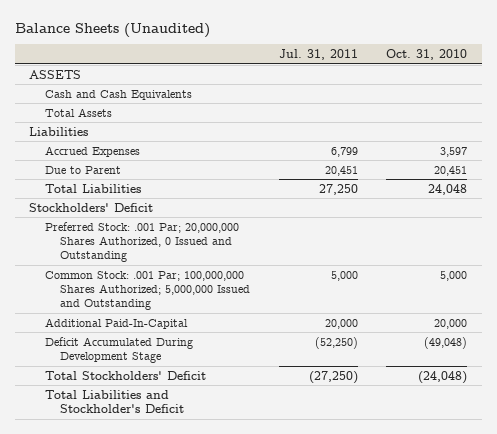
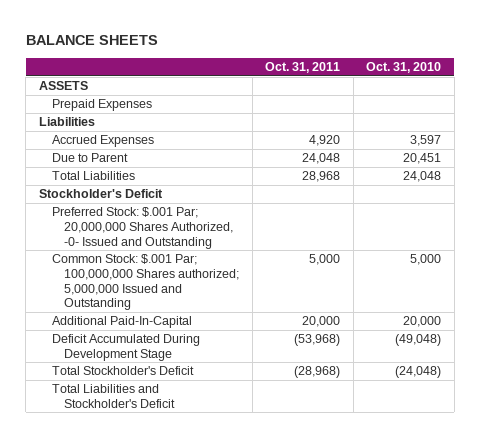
[14,22,210,38] Balance Sheets (Unaudited) -> [25,35,158,46] BALANCE SHEETS
[278,49,358,61] Jul. 31, 2011 -> none
none -> [265,62,341,74] Oct. 31, 2011
[44,89,192,100] Cash and Cash Equivalents -> none
[44,107,112,117] Total Assets -> none
none -> [51,99,152,112] Prepaid Expenses
[29,202,154,212] Stockholders' Deficit -> [38,189,163,199] Stockholder's Deficit
[44,221,239,263] Preferred Stock: .001 Par; 20,000,000 Shares Authorized, 0 Issued and Outstanding -> [51,207,234,249] Preferred Stock: $.001 Par; 20,000,000 Shares Authorized, -0- Issued and Outstanding
[44,270,251,311] Common Stock: .001 Par; 100,000,000 Shares Authorized; 5,000,000 Issued and Outstanding -> [51,254,240,311] Common Stock: $.001 Par; 100,000,000 Shares authorized; 5,000,000 Issued and Outstanding
[44,370,206,380] Total Stockholders' Deficit -> [51,366,194,376] Total Stockholder's Deficit

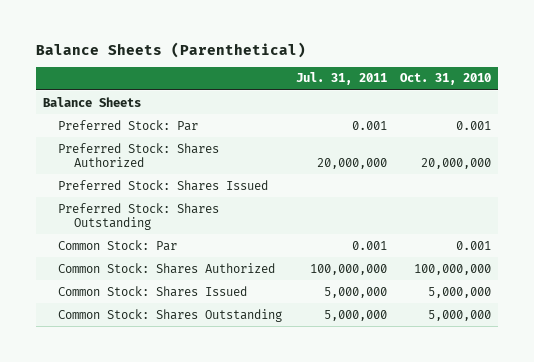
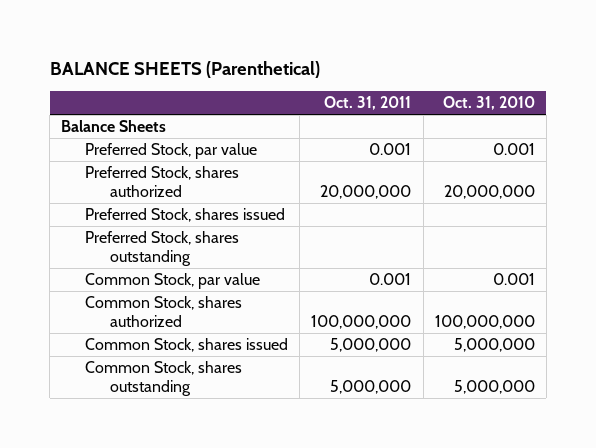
[35,41,306,58] Balance Sheets (Parenthetical) -> [49,60,320,78] BALANCE SHEETS (Parenthetical)
[295,72,387,86] Jul. 31, 2011 -> none
none -> [324,96,412,111] Oct. 31, 2011
[58,119,199,131] Preferred Stock: Par -> [85,143,258,160] Preferred Stock, par value
[58,142,220,167] Preferred Stock: Shares Authorized -> [85,166,240,198] Preferred Stock, shares authorized
[58,179,269,191] Preferred Stock: Shares Issued -> [85,208,286,223] Preferred Stock, shares issued
[58,202,220,230] Preferred Stock: Shares Outstanding -> [85,231,240,267] Preferred Stock, shares outstanding
[58,239,178,251] Common Stock: Par -> [85,273,261,290] Common Stock, par value
[58,262,276,274] Common Stock: Shares Authorized -> [85,296,243,328] Common Stock, shares authorized
[58,285,248,297] Common Stock: Shares Issued -> [85,338,289,353] Common Stock, shares issued
[58,308,283,322] Common Stock: Shares Outstanding -> [85,361,243,397] Common Stock, shares outstanding

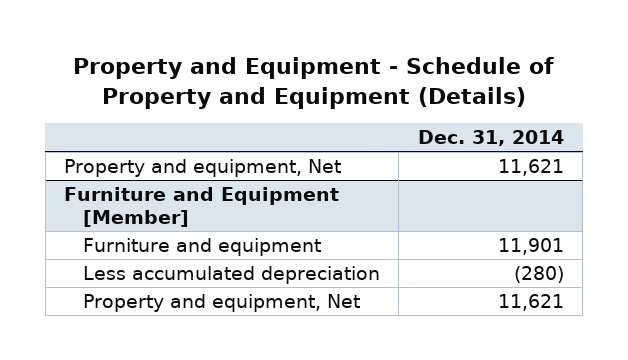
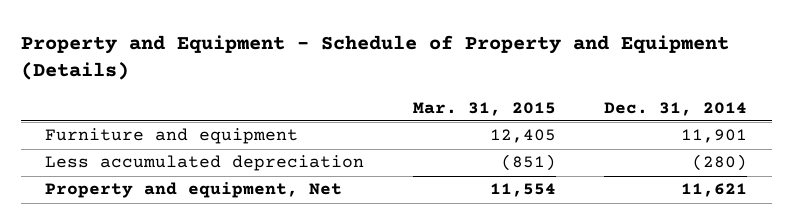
none -> [412,101,556,116] Mar. 31, 2015
[64,159,342,178] Property and equipment, Net -> none
[64,187,340,228] Furniture and Equipment [Member] -> none

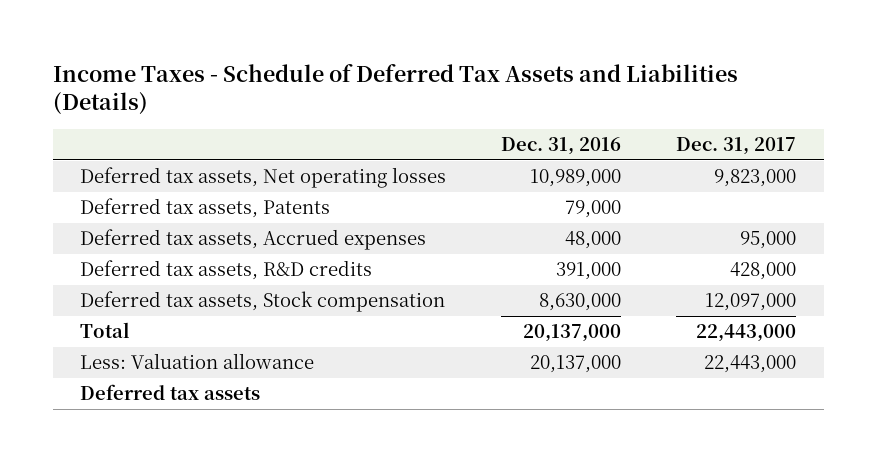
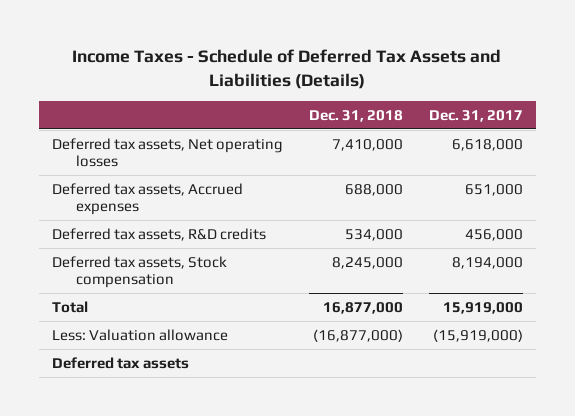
[501,137,622,156] Dec. 31, 2016 -> none
none -> [308,109,403,122] Dec. 31, 2018
[80,198,331,219] Deferred tax assets, Patents -> none
[714,169,797,188] 9,823,000 -> [452,138,524,151] 6,618,000
[740,231,797,250] 95,000 -> [465,183,524,196] 651,000
[730,262,797,281] 428,000 -> [465,228,524,241] 456,000
[705,293,797,312] 12,097,000 -> [452,256,524,269] 8,194,000
[696,324,797,343] 22,443,000 -> [443,301,524,314] 15,919,000
[704,355,797,374] 22,443,000 -> [433,328,524,342] (15,919,000)

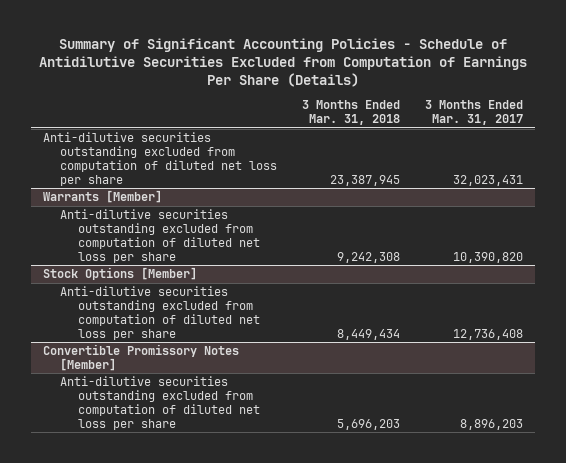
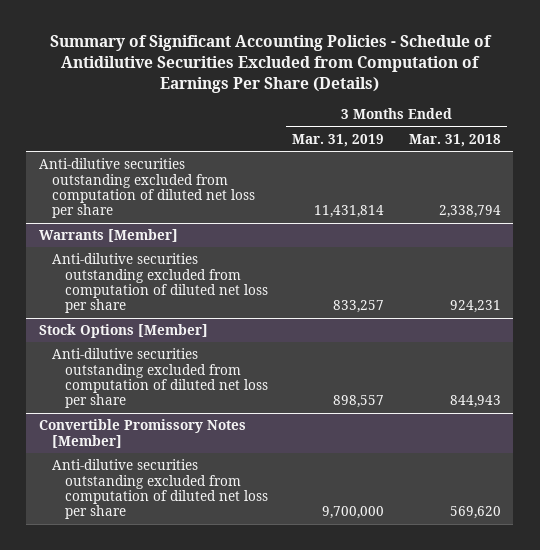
[425,100,524,126] 3 Months Ended Mar. 31, 2017 -> none
none -> [292,133,385,147] Mar. 31, 2019
[330,174,401,186] 23,387,945 -> [439,205,502,219] 2,338,794
[337,251,401,263] 9,242,308 -> [450,300,502,314] 924,231
[337,328,401,340] 8,449,434 -> [450,395,502,409] 844,943
[337,418,401,430] 5,696,203 -> [450,506,502,520] 569,620

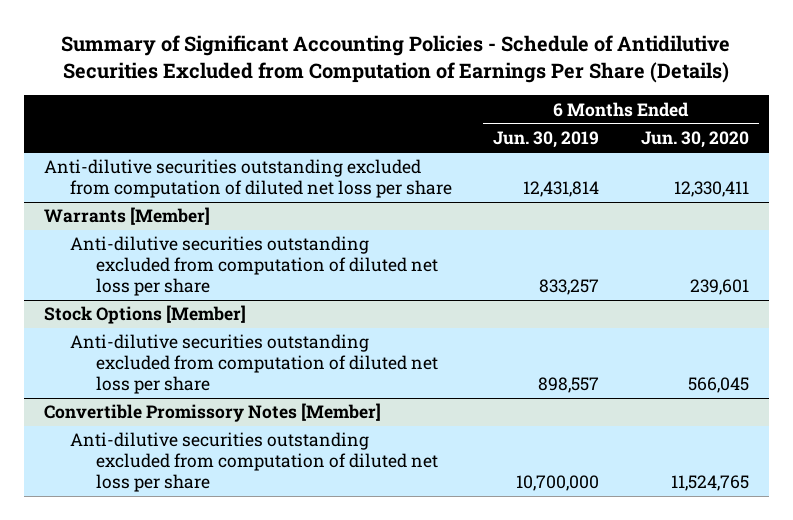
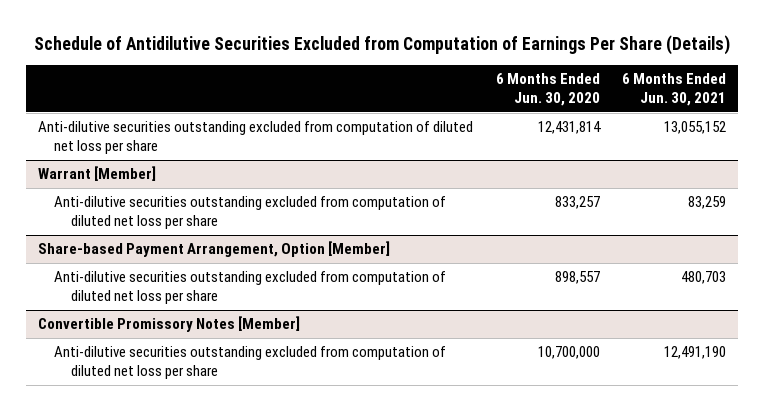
[61,34,731,83] Summary of Significant Accounting Policies - Schedule of Antidilutive Securities Excluded from Computation of Earnings Per Share (Details) -> [34,34,731,55] Schedule of Antidilutive Securities Excluded from Computation of Earnings Per Share (Details)
[493,131,600,149] Jun. 30, 2019 -> none
none -> [622,73,727,107] 6 Months Ended Jun. 30, 2021
[673,181,749,198] 12,330,411 -> [537,121,601,135] 12,431,814
[44,207,211,226] Warrants [Member] -> [37,166,156,182] Warrant [Member]
[689,279,749,296] 239,601 -> [554,196,600,210] 833,257
[44,305,247,325] Stock Options [Member] -> [37,241,390,258] Share-based Payment Arrangement, Option [Member]
[687,377,749,394] 566,045 -> [554,271,600,285] 898,557
[670,475,749,492] 11,524,765 -> [537,346,600,360] 10,700,000

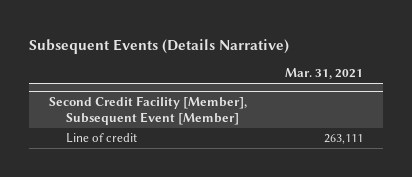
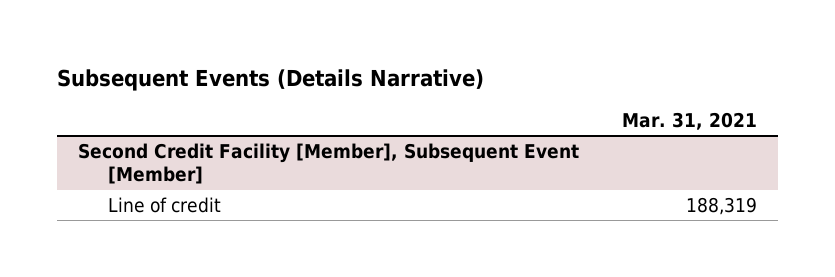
[324,134,364,145] 263,111 -> [685,197,757,216] 188,319

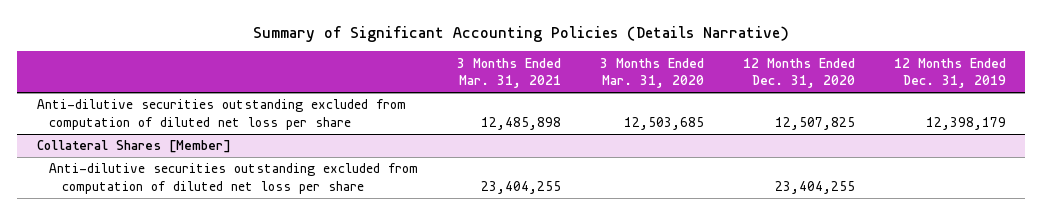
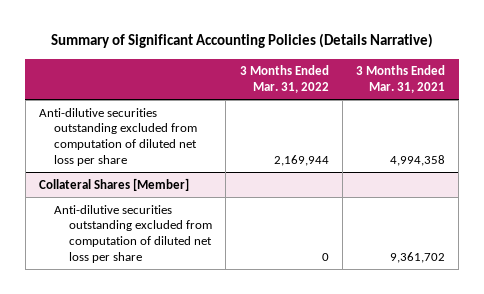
[599,57,704,89] 3 Months Ended Mar. 31, 2020 -> none
[742,57,855,89] 12 Months Ended Dec. 31, 2020 -> none
[893,57,1006,89] 12 Months Ended Dec. 31, 2019 -> none
none -> [239,65,329,94] 3 Months Ended Mar. 31, 2022
[481,116,562,130] 12,485,898 -> [389,155,445,167] 4,994,358
[481,180,562,194] 23,404,255 -> [389,252,445,264] 9,361,702

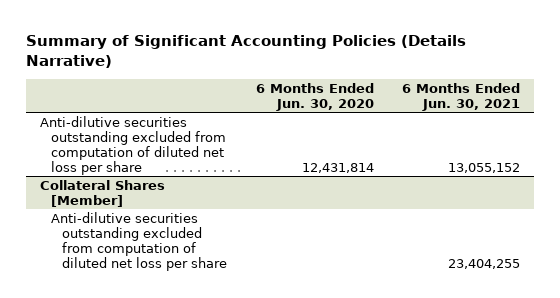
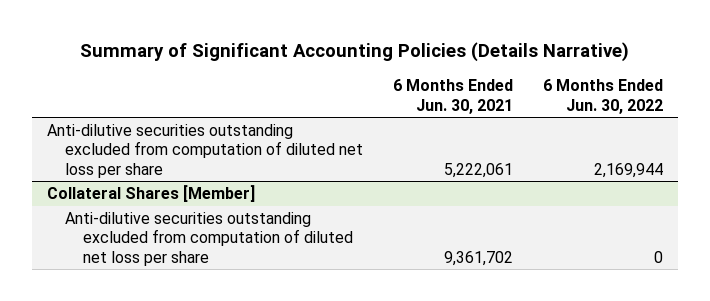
[255,82,374,111] 6 Months Ended Jun. 30, 2020 -> none
none -> [543,79,664,114] 6 Months Ended Jun. 30, 2022
[448,162,521,173] 13,055,152 -> [443,162,513,178] 5,222,061
[448,258,521,269] 23,404,255 -> [443,250,513,266] 9,361,702

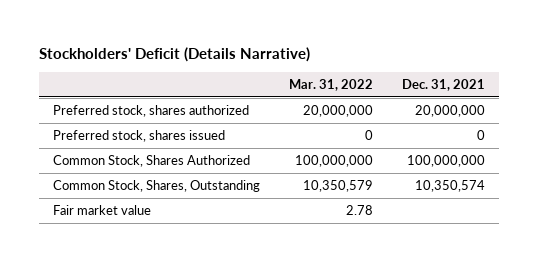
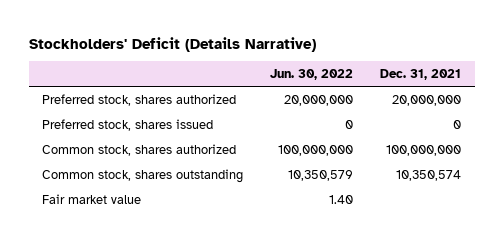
[289,79,374,92] Mar. 31, 2022 -> none
none -> [270,69,354,81] Jun. 30, 2022
[53,155,251,168] Common Stock, Shares Authorized -> [42,143,237,156] Common stock, shares authorized
[53,180,261,193] Common Stock, Shares, Outstanding -> [42,168,244,183] Common stock, shares outstanding

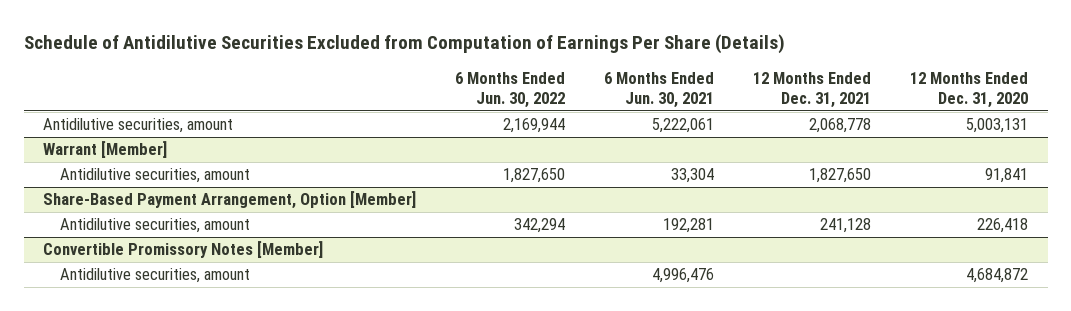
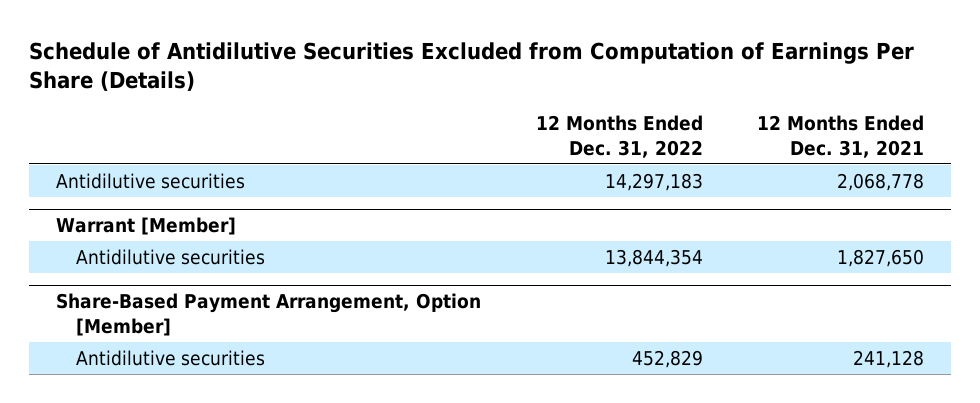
[455,71,566,109] 6 Months Ended Jun. 30, 2022 -> none
[604,71,715,109] 6 Months Ended Jun. 30, 2021 -> none
[910,71,1029,109] 12 Months Ended Dec. 31, 2020 -> none
none -> [535,115,703,158] 12 Months Ended Dec. 31, 2022
[43,118,234,134] Antidilutive securities, amount -> [56,172,246,189] Antidilutive securities
[60,168,251,184] Antidilutive securities, amount -> [75,248,265,265] Antidilutive securities
[43,241,324,259] Convertible Promissory Notes [Member] -> none
[60,268,251,284] Antidilutive securities, amount -> none
[60,218,251,234] Antidilutive securities, amount -> [75,349,265,366] Antidilutive securities

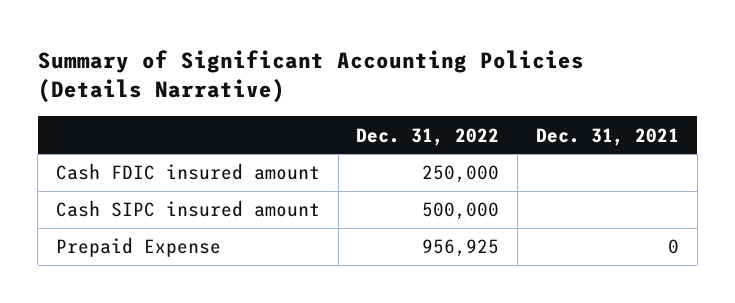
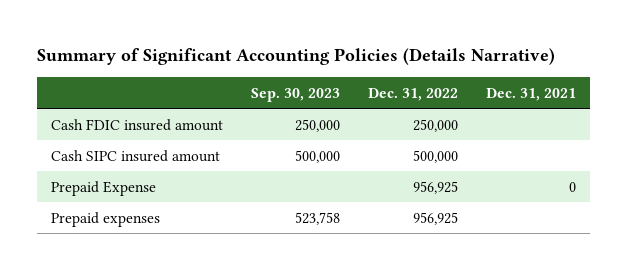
none -> [251,87,341,102] Sep. 30, 2023
none -> [51,211,161,227] Prepaid expenses

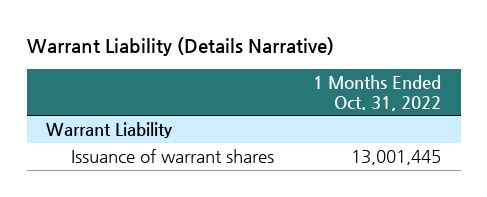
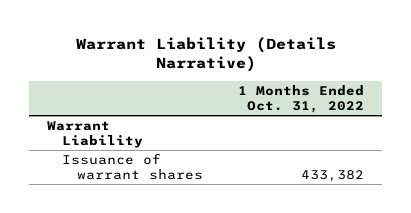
[351,150,442,166] 13,001,445 -> [301,170,365,183] 433,382

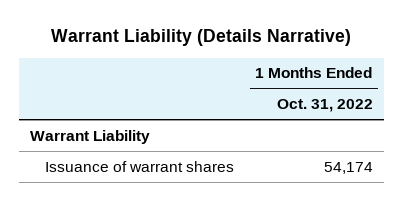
[301,170,365,183] 433,382 -> [323,161,373,174] 54,174

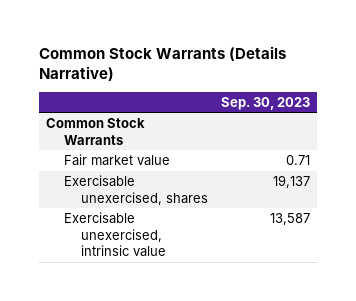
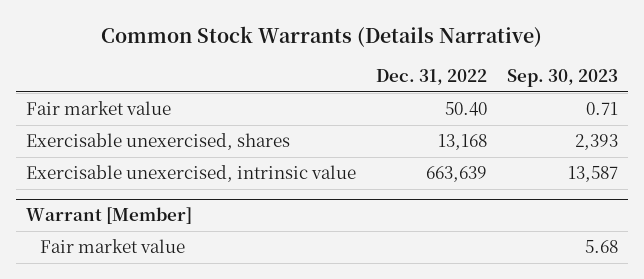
none -> [376,69,488,86] Dec. 31, 2022
[45,117,145,145] Common Stock Warrants -> none
[273,174,311,188] 19,137 -> [574,134,618,151] 2,393
none -> [26,207,193,225] Warrant [Member]
none -> [39,239,185,254] Fair market value

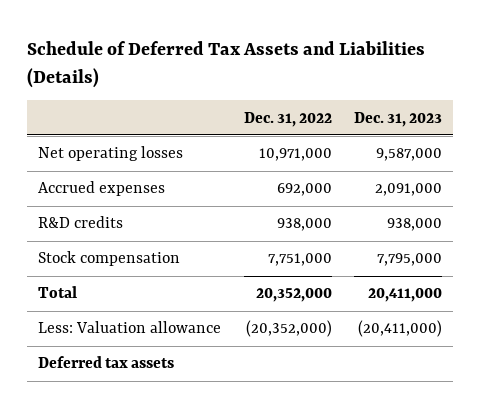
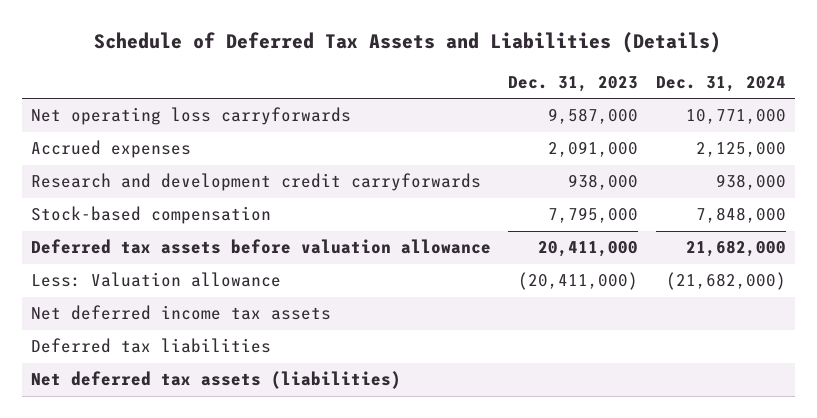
[243,111,332,127] Dec. 31, 2022 -> none
none -> [655,75,786,92] Dec. 31, 2024
[38,146,184,162] Net operating losses -> [30,107,351,126] Net operating loss carryforwards
[38,216,124,229] R&D credits -> [30,173,481,192] Research and development credit carryforwards
[38,251,181,267] Stock compensation -> [30,206,271,225] Stock-based compensation
[38,286,78,299] Total -> [30,239,491,255] Deferred tax assets before valuation allowance
[38,356,175,369] Deferred tax assets -> [30,305,331,321] Net deferred income tax assets
none -> [30,338,271,354] Deferred tax liabilities
none -> [30,371,401,390] Net deferred tax assets (liabilities)

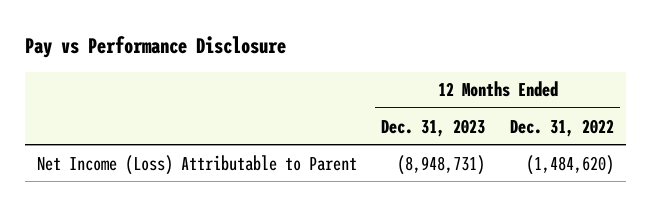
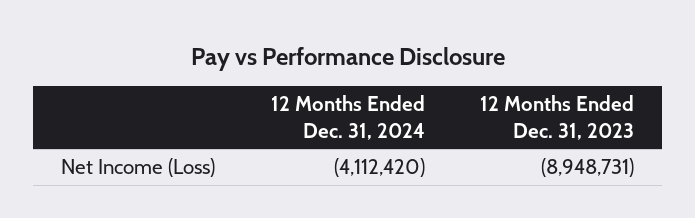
[509,118,614,137] Dec. 31, 2022 -> none
none -> [270,94,425,140] 12 Months Ended Dec. 31, 2024
[37,154,358,175] Net Income (Loss) Attributable to Parent -> [60,158,215,178] Net Income (Loss)

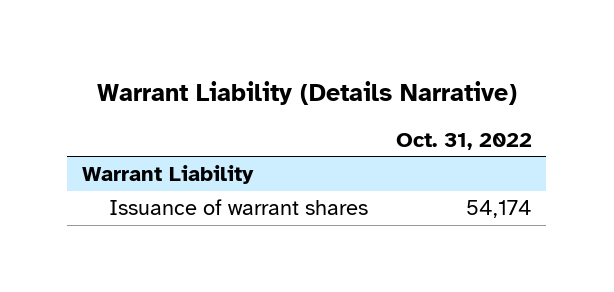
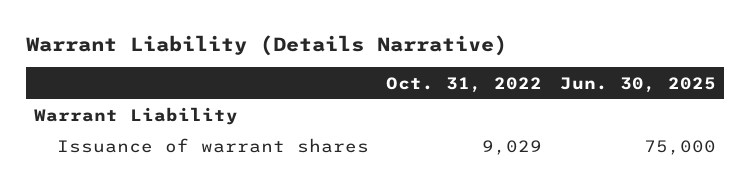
none -> [559,76,716,93] Jun. 30, 2025
[466,200,533,219] 54,174 -> [482,140,543,156] 9,029

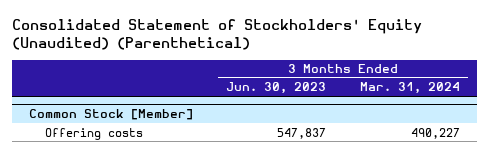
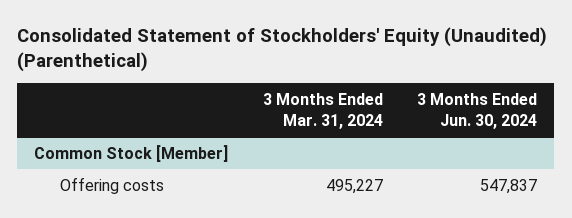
[226,82,327,95] Jun. 30, 2023 -> none
none -> [417,92,538,129] 3 Months Ended Jun. 30, 2024
[410,127,460,139] 490,227 -> [325,178,383,194] 495,227

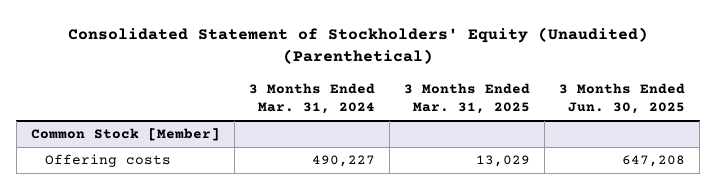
[417,92,538,129] 3 Months Ended Jun. 30, 2024 -> none
none -> [404,83,531,115] 3 Months Ended Mar. 31, 2025
none -> [559,83,686,115] 3 Months Ended Jun. 30, 2025
[325,178,383,194] 495,227 -> [312,155,376,168] 490,227

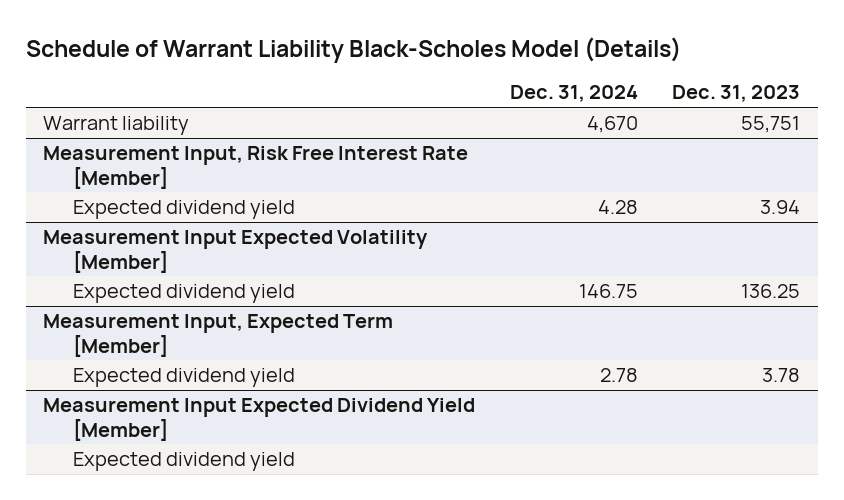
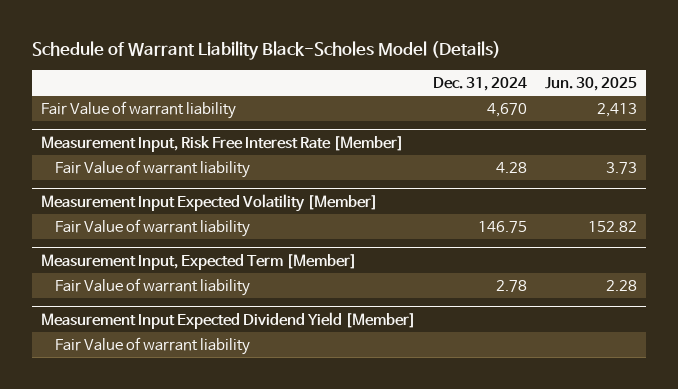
[672,85,801,103] Dec. 31, 2023 -> none
none -> [545,77,638,92] Jun. 30, 2025
[43,116,190,136] Warrant liability -> [40,100,236,119] Fair Value of warrant liability
[73,200,296,220] Expected dividend yield -> [55,159,251,178] Fair Value of warrant liability
[73,284,296,304] Expected dividend yield -> [55,218,251,237] Fair Value of warrant liability
[73,368,296,388] Expected dividend yield -> [55,277,251,296] Fair Value of warrant liability
[73,452,296,472] Expected dividend yield -> [55,336,251,355] Fair Value of warrant liability

